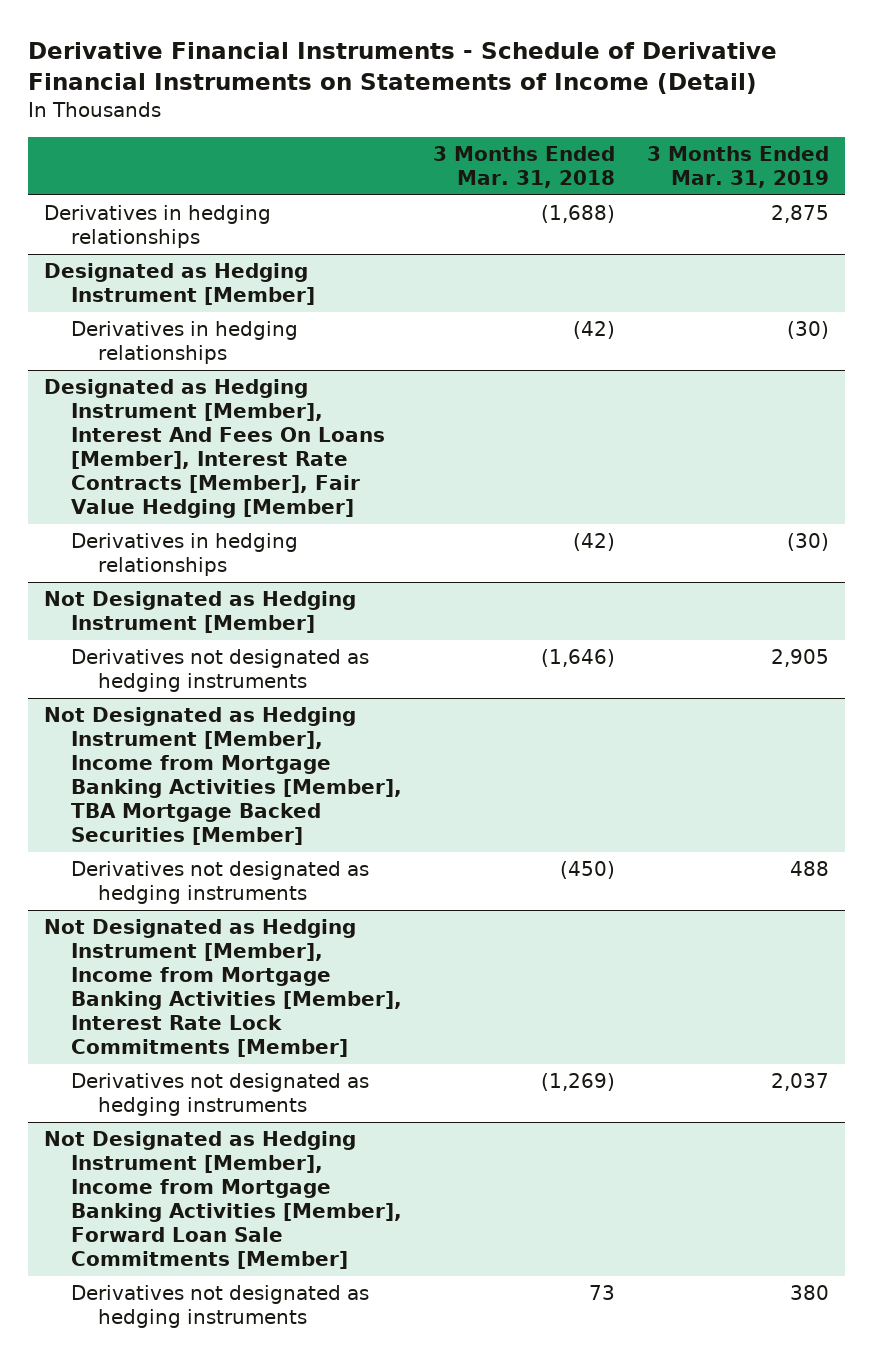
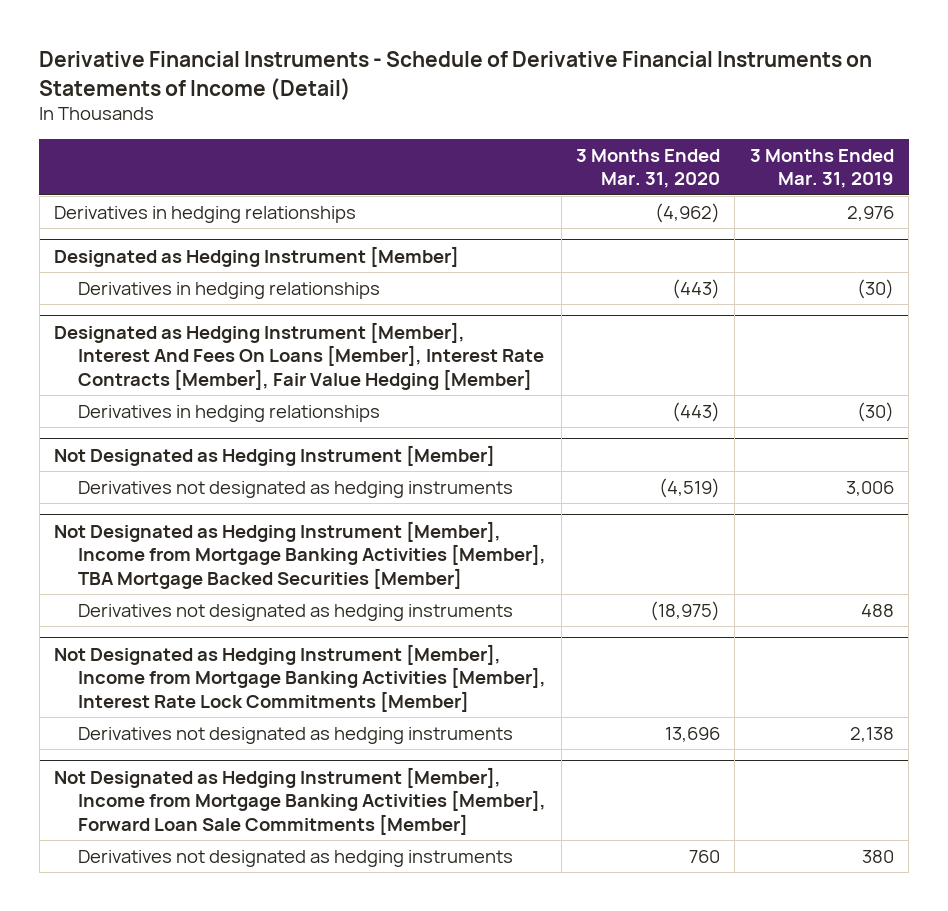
[433,146,616,188] 3 Months Ended Mar. 31, 2018 -> none
none -> [576,148,721,189] 3 Months Ended Mar. 31, 2020
[770,205,829,224] 2,875 -> [846,205,894,221] 2,976
[770,649,829,668] 2,905 -> [845,480,894,496] 3,006
[770,1073,829,1092] 2,037 -> [849,726,894,742] 2,138

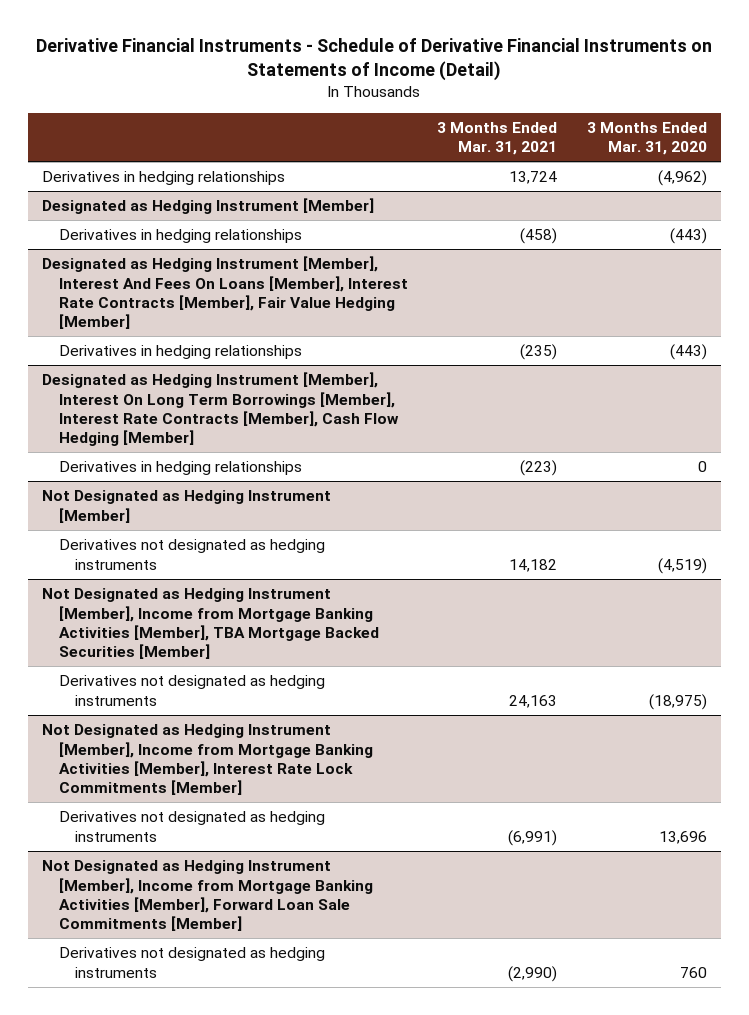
[749,148,894,189] 3 Months Ended Mar. 31, 2019 -> none
none -> [437,121,558,156] 3 Months Ended Mar. 31, 2021
none -> [42,372,399,447] Designated as Hedging Instrument [Member], Interest On Long Term Borrowings [Member], Interest Rate Contracts [Member], Cash Flow Hedging [Member]
none -> [58,461,302,476] Derivatives in hedging relationships

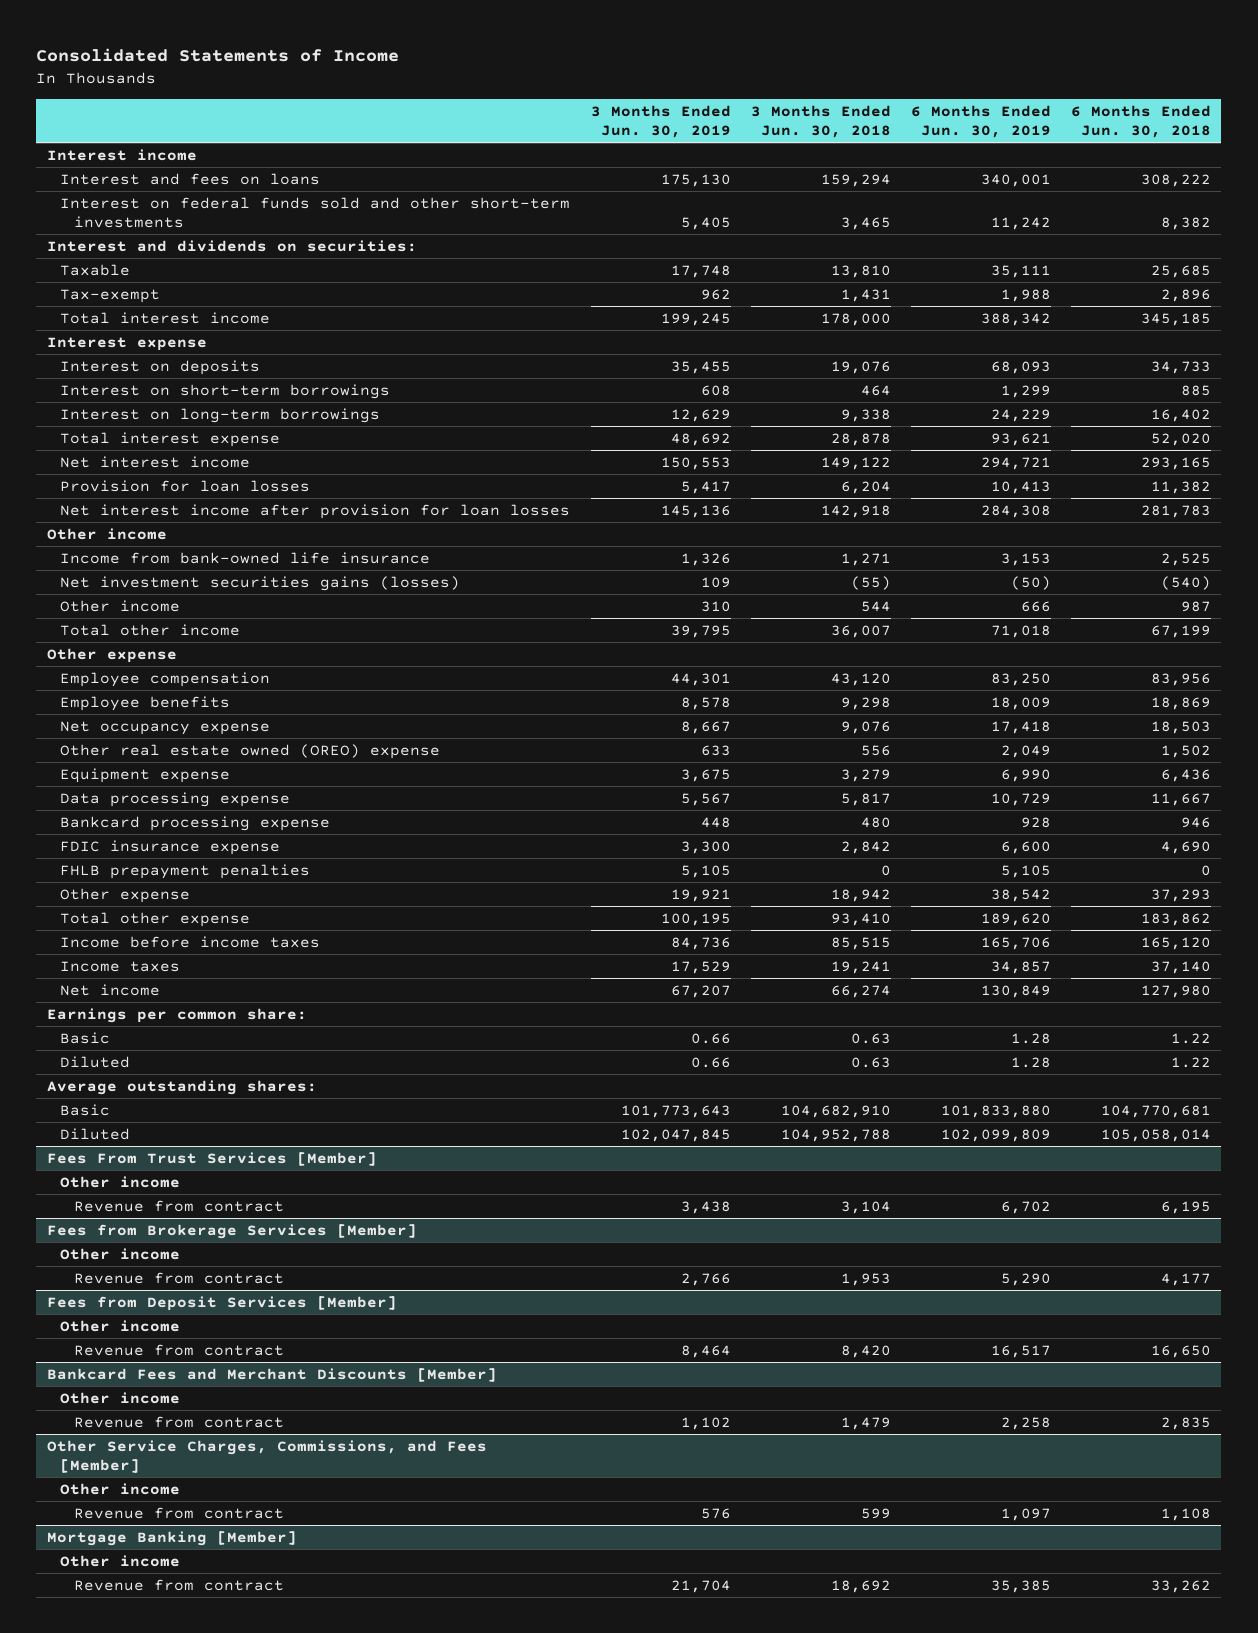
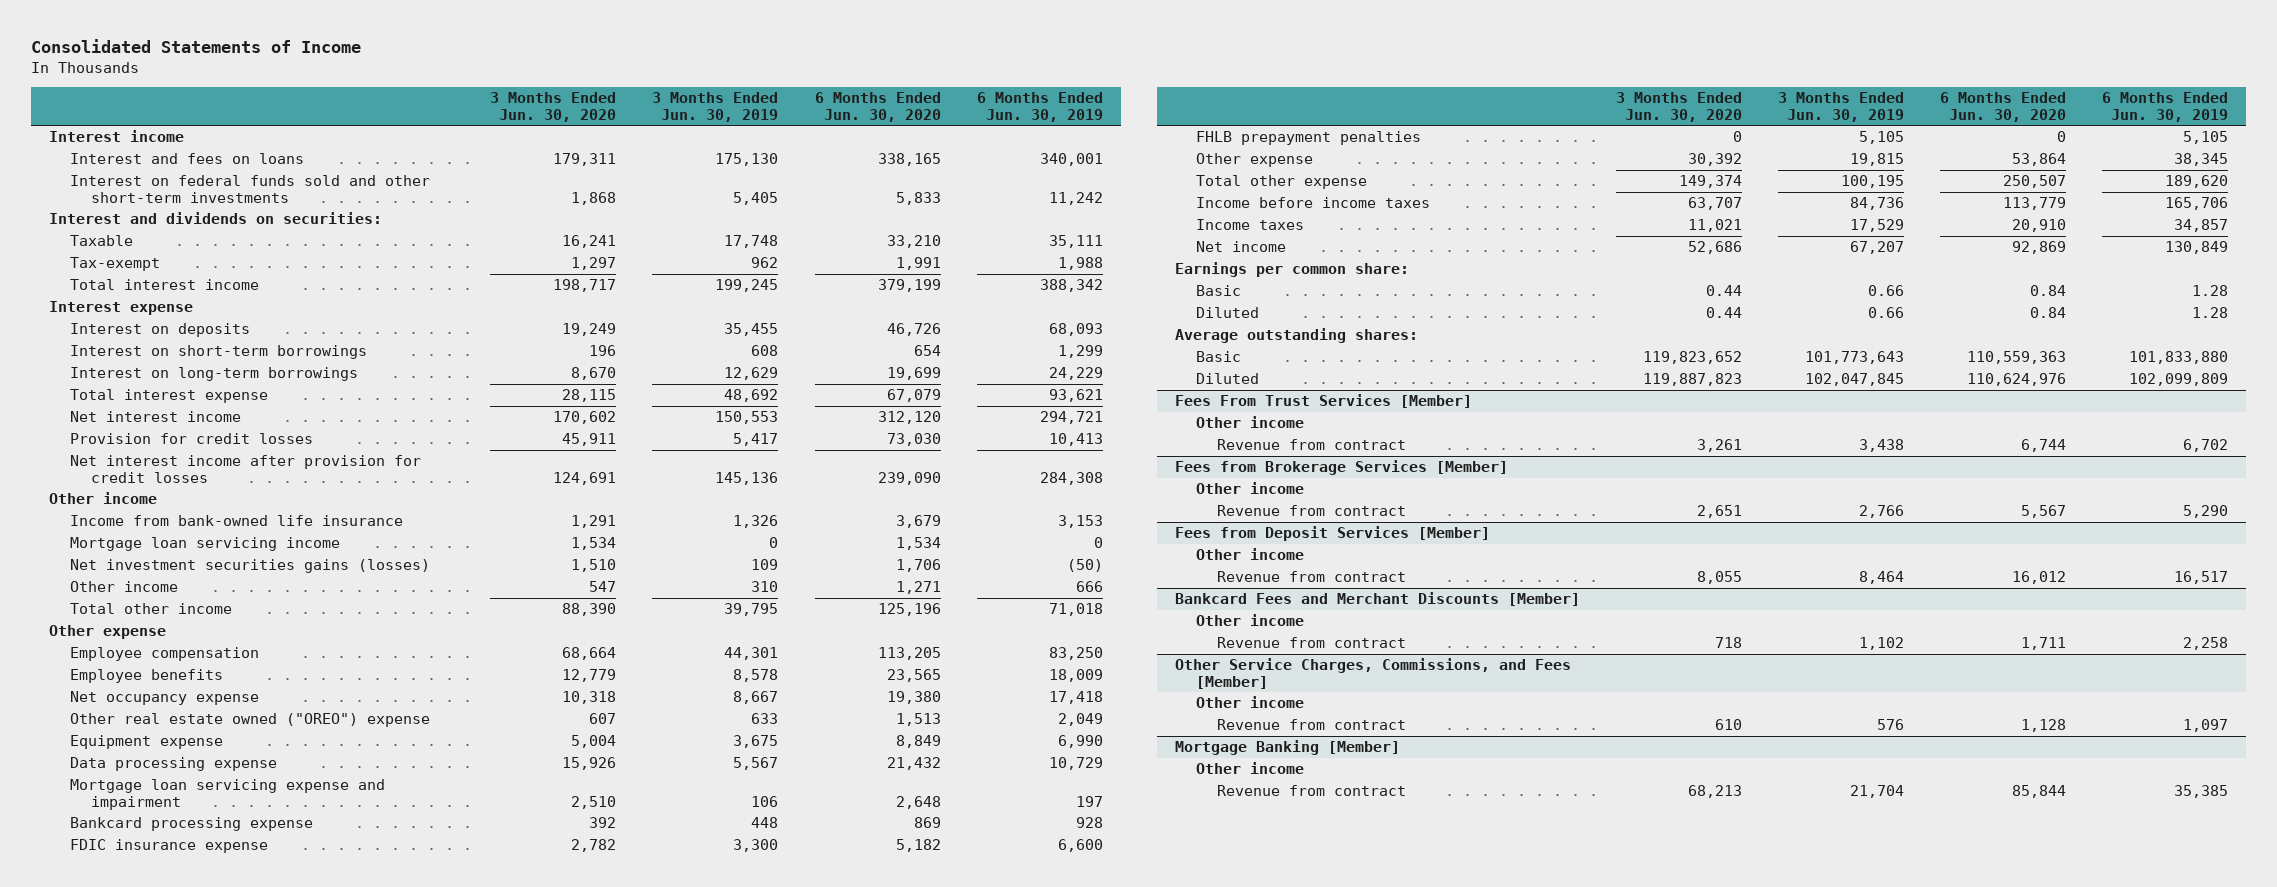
[750,105,891,138] 3 Months Ended Jun. 30, 2018 -> none
[1071,105,1212,138] 6 Months Ended Jun. 30, 2018 -> none
none -> [490,92,617,122] 3 Months Ended Jun. 30, 2020
none -> [814,92,941,122] 6 Months Ended Jun. 30, 2020
[60,479,311,492] Provision for loan losses -> [69,433,313,445] Provision for credit losses
[60,503,571,519] Net interest income after provision for loan losses -> [69,455,421,483] Net interest income after provision for credit losses
none -> [69,537,340,552] Mortgage loan servicing income
[60,743,441,759] Other real estate owned (OREO) expense -> [69,713,430,728] Other real estate owned ("OREO") expense
none -> [69,779,385,810] Mortgage loan servicing expense and impairment
[670,888,731,902] 19,921 -> [1850,153,1905,167] 19,815
[991,888,1052,902] 38,542 -> [2174,153,2229,167] 38,345

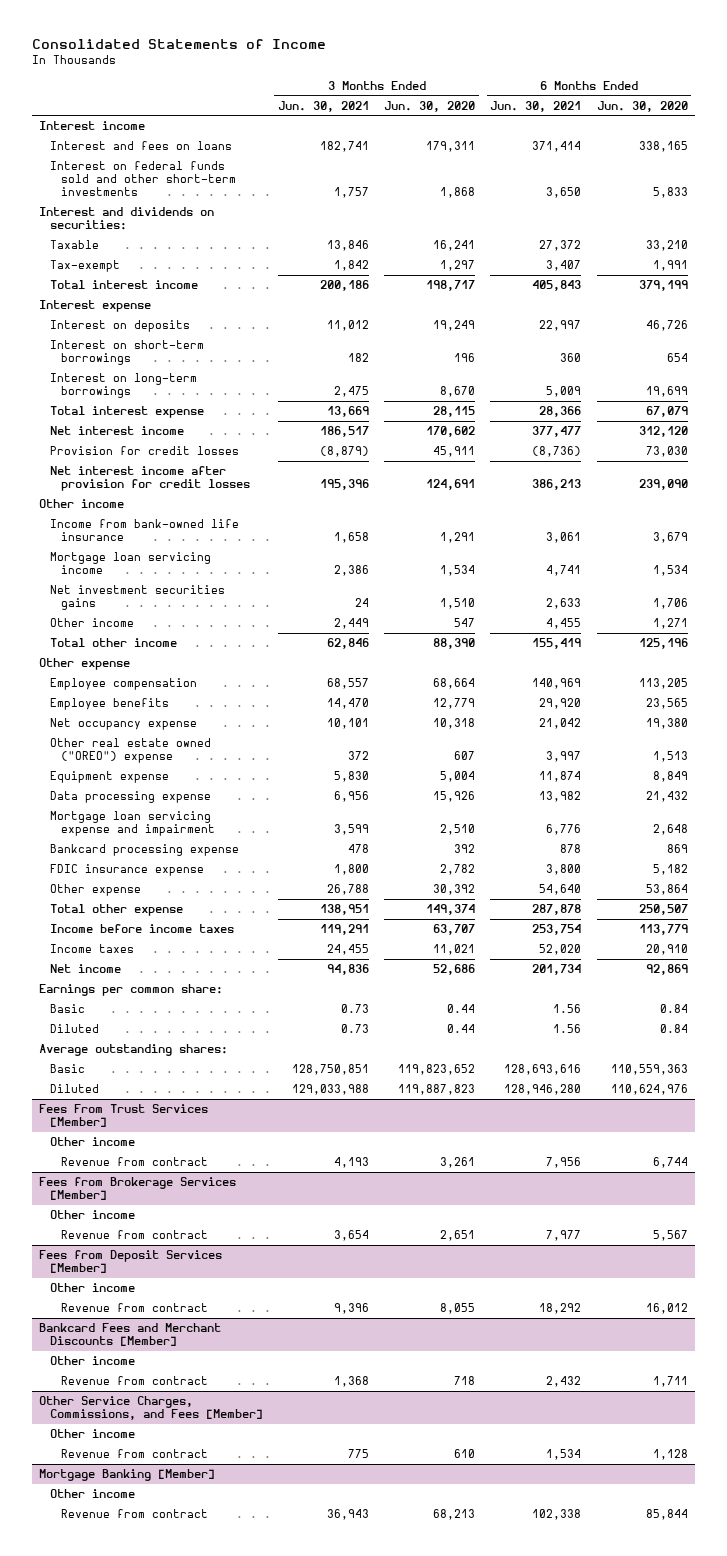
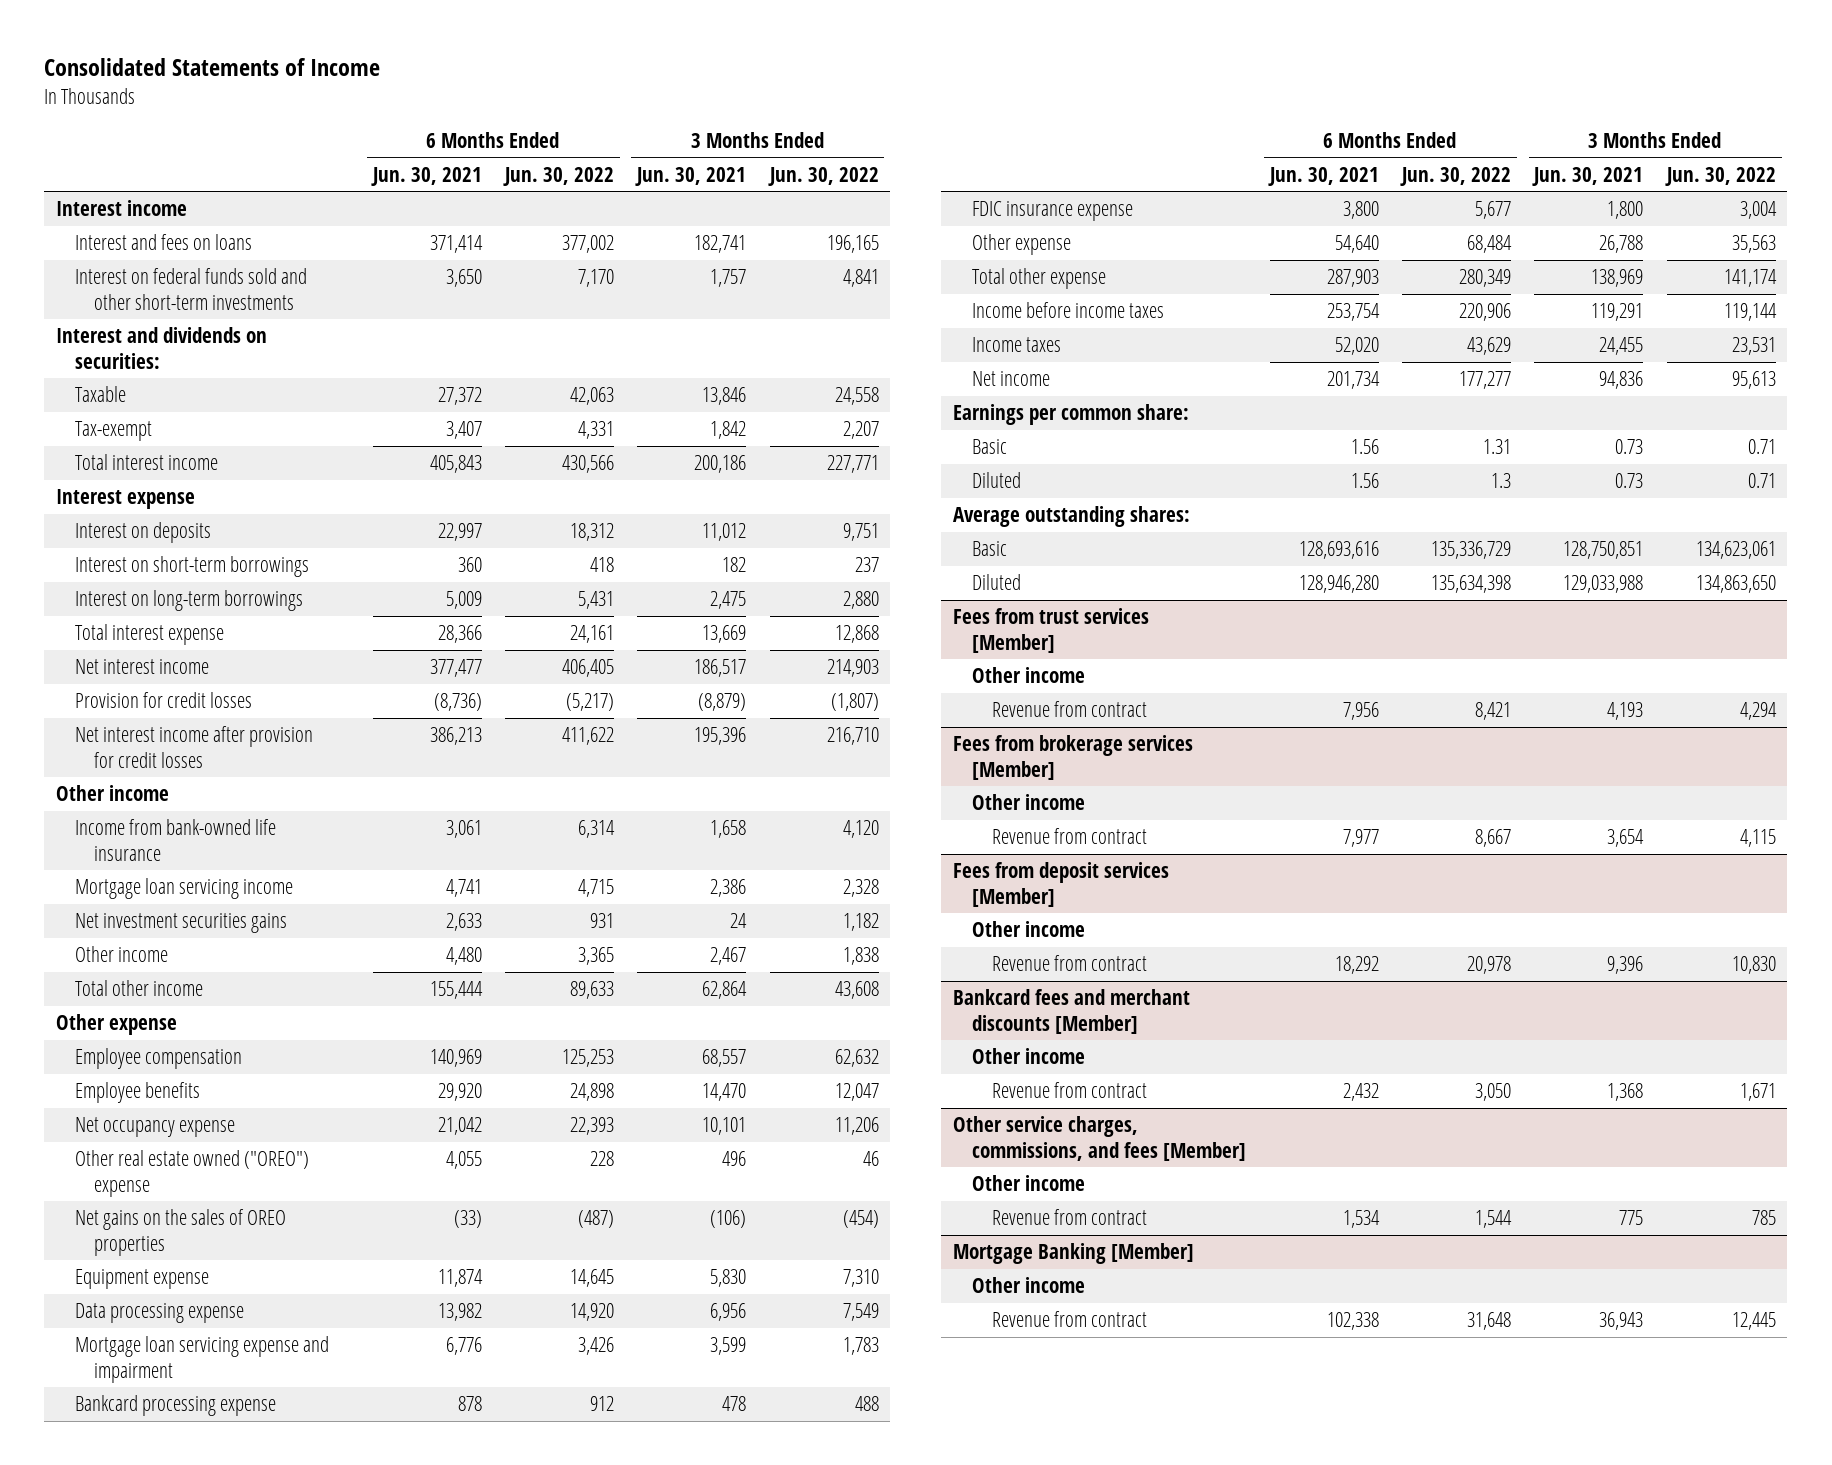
[384,100,476,112] Jun. 30, 2020 -> none
[596,100,688,112] Jun. 30, 2020 -> none
none -> [502,166,614,186] Jun. 30, 2022
none -> [767,166,879,186] Jun. 30, 2022
[334,618,370,630] 2,449 -> [710,947,747,966] 2,467
[546,618,582,630] 4,455 -> [445,947,482,966] 4,480
[327,638,370,650] 62,846 -> [702,981,748,1000] 62,864
[532,638,582,650] 155,419 -> [429,981,483,1000] 155,444
[348,751,370,761] 372 -> [722,1151,747,1167] 496
[546,751,582,763] 3,997 -> [445,1151,482,1170] 4,055
none -> [75,1209,287,1256] Net gains on the sales of OREO properties
[320,904,370,916] 138,951 -> [1591,269,1644,288] 138,969
[532,904,582,916] 287,878 -> [1326,269,1379,288] 287,903
[39,1104,209,1128] Fees From Trust Services [Member] -> [953,608,1150,653] Fees from trust services [Member]
[39,1177,237,1201] Fees from Brokerage Services [Member] -> [953,735,1194,780] Fees from brokerage services [Member]
[39,1250,223,1274] Fees from Deposit Services [Member] -> [953,862,1170,907] Fees from deposit services [Member]
[39,1323,222,1347] Bankcard Fees and Merchant Discounts [Member] -> [953,989,1191,1034] Bankcard fees and merchant discounts [Member]
[39,1396,263,1421] Other Service Charges, Commissions, and Fees [Member] -> [953,1116,1247,1161] Other service charges, commissions, and fees [Member]

